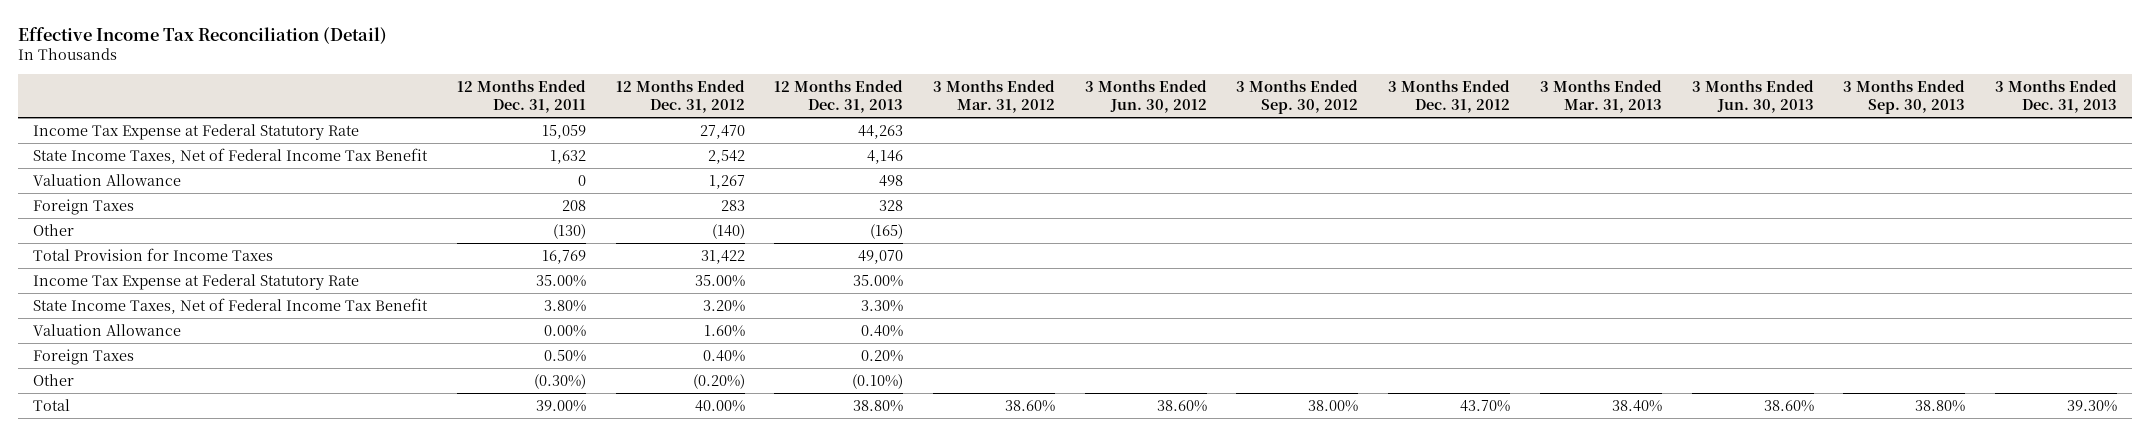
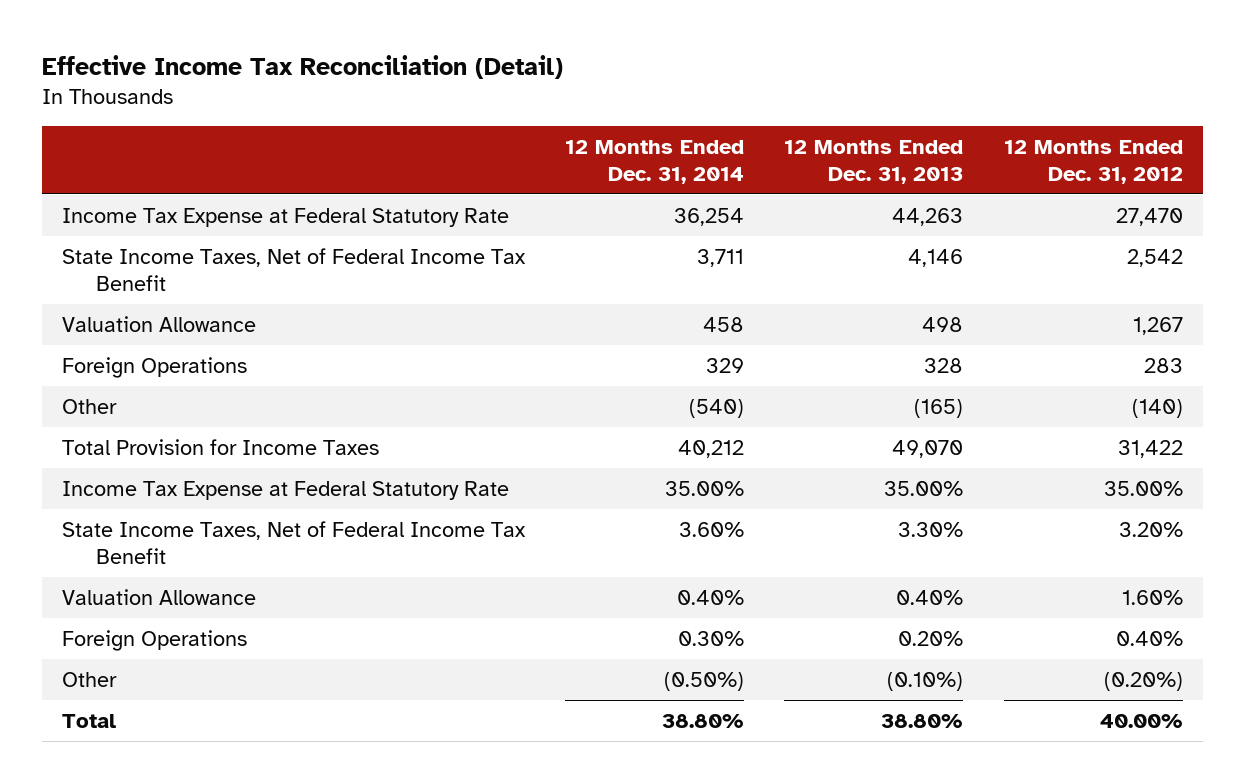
[456,79,586,113] 12 Months Ended Dec. 31, 2011 -> none
[933,79,1056,113] 3 Months Ended Mar. 31, 2012 -> none
[1084,79,1207,113] 3 Months Ended Jun. 30, 2012 -> none
[1236,79,1359,114] 3 Months Ended Sep. 30, 2012 -> none
[1388,79,1511,113] 3 Months Ended Dec. 31, 2012 -> none
[1539,79,1662,113] 3 Months Ended Mar. 31, 2013 -> none
[1691,79,1814,113] 3 Months Ended Jun. 30, 2013 -> none
[1843,79,1966,114] 3 Months Ended Sep. 30, 2013 -> none
[1994,79,2117,113] 3 Months Ended Dec. 31, 2013 -> none
none -> [565,139,745,184] 12 Months Ended Dec. 31, 2014
[33,198,135,215] Foreign Taxes -> [61,356,247,378] Foreign Operations
[33,348,135,365] Foreign Taxes -> [61,629,247,651] Foreign Operations

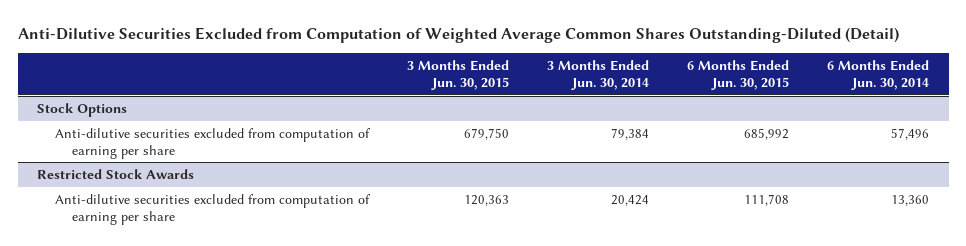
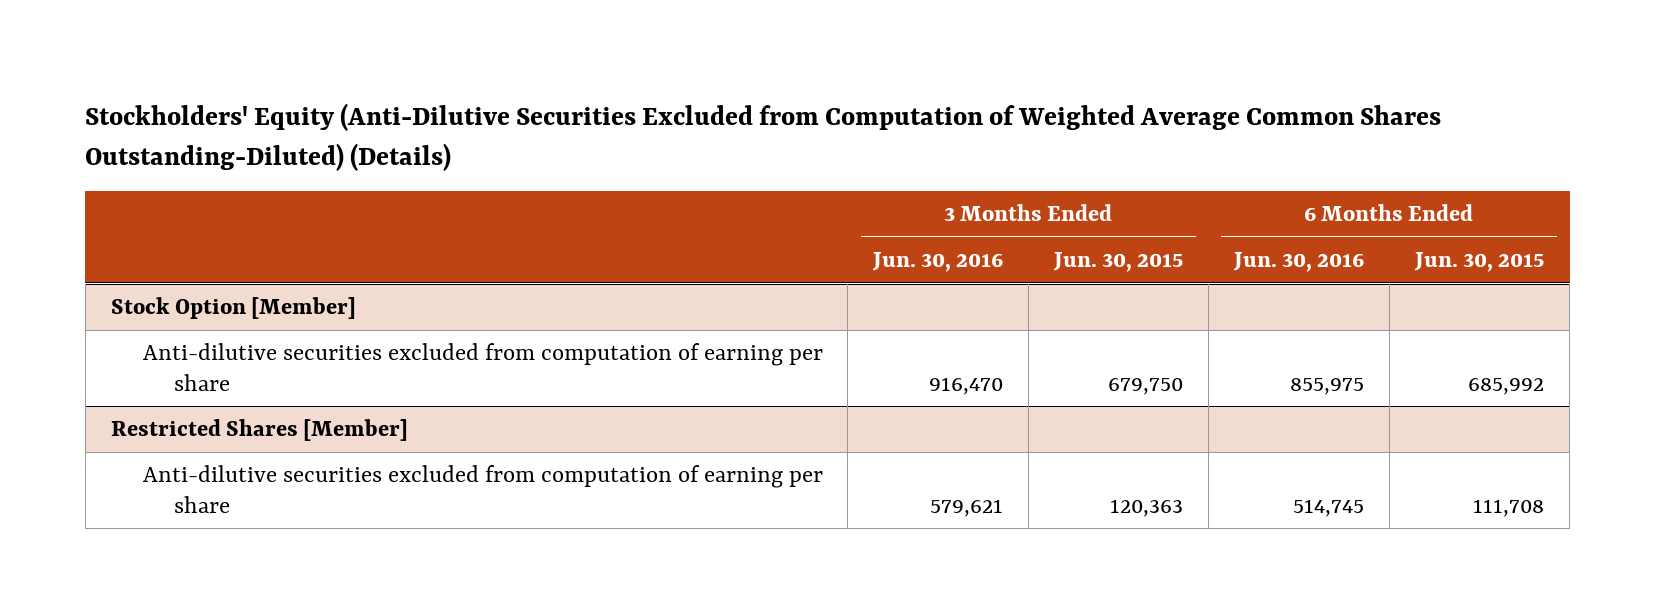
[17,27,899,44] Anti-Dilutive Securities Excluded from Computation of Weighted Average Common Shares Outstanding-Diluted (Detail) -> [85,103,1442,171] Stockholders' Equity (Anti-Dilutive Securities Excluded from Computation of Weighted Average Common Shares Outstanding-Diluted) (Details)
[546,60,649,90] 3 Months Ended Jun. 30, 2014 -> none
[827,60,930,90] 6 Months Ended Jun. 30, 2014 -> none
none -> [872,251,1004,272] Jun. 30, 2016
none -> [1233,251,1365,272] Jun. 30, 2016
[36,102,127,117] Stock Options -> [110,297,356,320] Stock Option [Member]
[36,168,194,179] Restricted Stock Awards -> [110,419,408,442] Restricted Shares [Member]

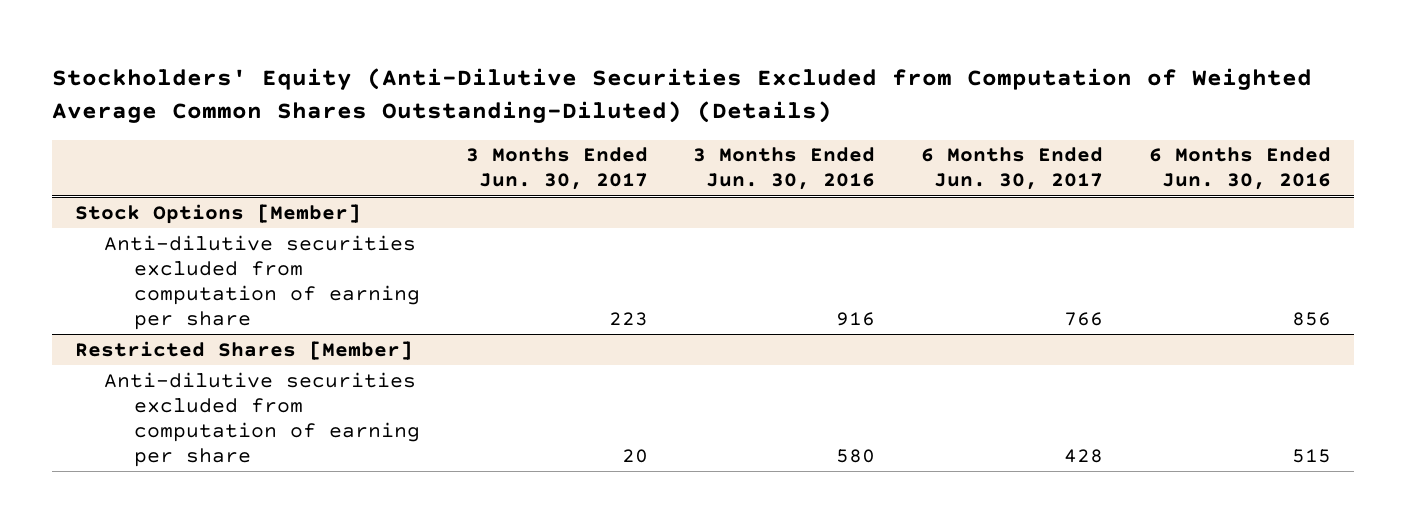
[1053,251,1184,272] Jun. 30, 2015 -> none
[1414,251,1545,272] Jun. 30, 2015 -> none
none -> [465,147,648,191] 3 Months Ended Jun. 30, 2017
none -> [921,147,1104,191] 6 Months Ended Jun. 30, 2017
[110,297,356,320] Stock Option [Member] -> [74,203,361,224] Stock Options [Member]
[929,376,1004,395] 916,470 -> [836,311,876,326] 916
[1290,377,1365,395] 855,975 -> [1292,311,1332,326] 856
[930,498,1004,517] 579,621 -> [836,448,876,463] 580
[1293,498,1365,517] 514,745 -> [1292,448,1332,463] 515

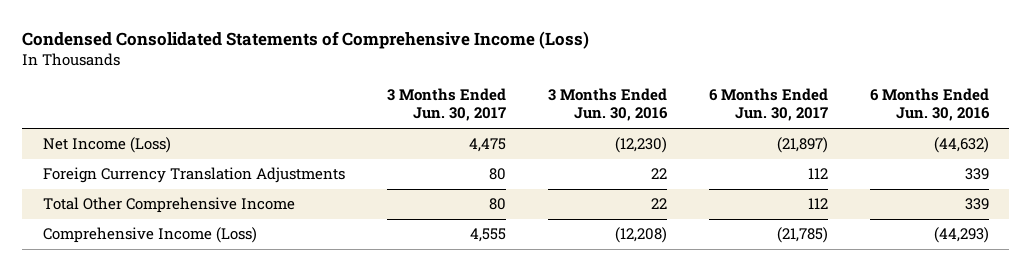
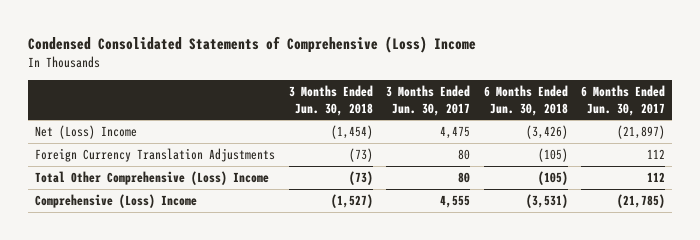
[21,30,589,49] Condensed Consolidated Statements of Comprehensive Income (Loss) -> [28,35,477,53] Condensed Consolidated Statements of Comprehensive (Loss) Income
[547,87,668,122] 3 Months Ended Jun. 30, 2016 -> none
[869,87,990,122] 6 Months Ended Jun. 30, 2016 -> none
none -> [288,84,373,116] 3 Months Ended Jun. 30, 2018
none -> [483,84,568,116] 6 Months Ended Jun. 30, 2018
[42,137,171,154] Net Income (Loss) -> [35,124,138,139] Net (Loss) Income
[42,197,295,214] Total Other Comprehensive Income -> [35,170,270,185] Total Other Comprehensive (Loss) Income
[42,227,257,244] Comprehensive Income (Loss) -> [35,193,198,208] Comprehensive (Loss) Income

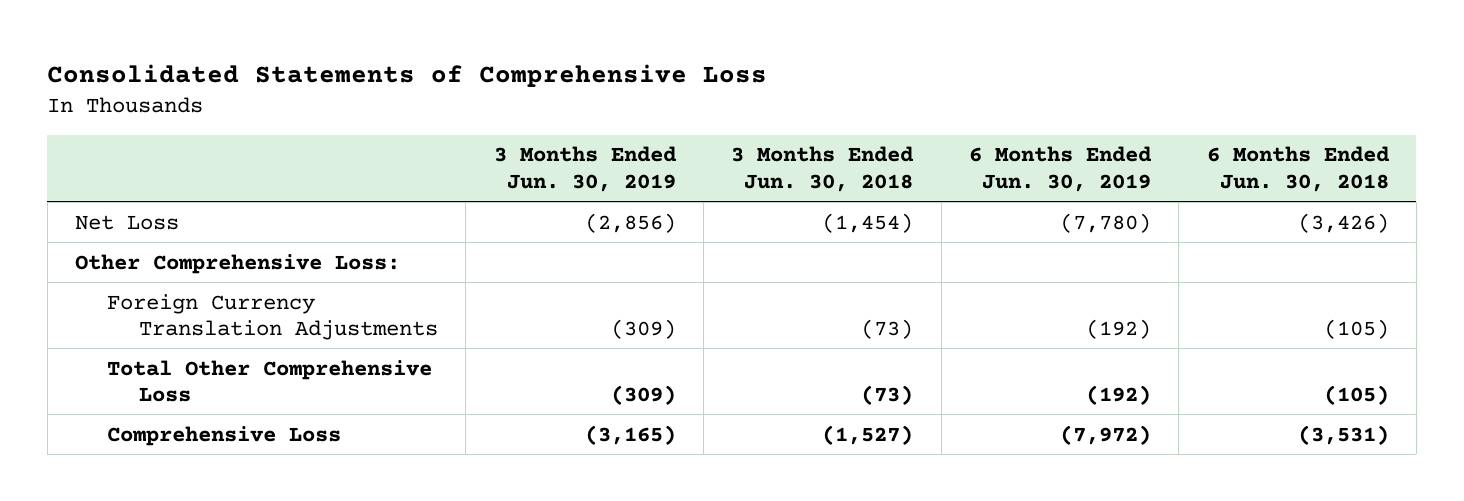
[28,35,477,53] Condensed Consolidated Statements of Comprehensive (Loss) Income -> [47,64,768,88] Consolidated Statements of Comprehensive Loss
[386,84,471,116] 3 Months Ended Jun. 30, 2017 -> none
[581,84,666,116] 6 Months Ended Jun. 30, 2017 -> none
none -> [493,146,677,192] 3 Months Ended Jun. 30, 2019
none -> [968,146,1152,192] 6 Months Ended Jun. 30, 2019
[35,124,138,139] Net (Loss) Income -> [75,214,180,230] Net Loss
none -> [75,253,401,274] Other Comprehensive Loss:
[35,170,270,185] Total Other Comprehensive (Loss) Income -> [107,359,433,402] Total Other Comprehensive Loss
[35,193,198,208] Comprehensive (Loss) Income -> [107,425,342,446] Comprehensive Loss

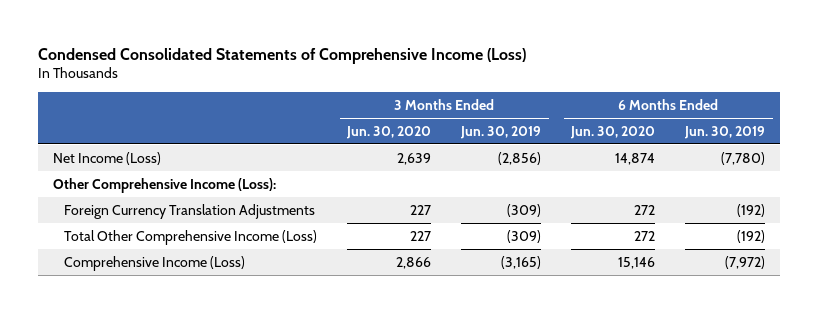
[47,64,768,88] Consolidated Statements of Comprehensive Loss -> [38,47,527,64] Condensed Consolidated Statements of Comprehensive Income (Loss)
[731,146,915,192] 3 Months Ended Jun. 30, 2018 -> none
[1206,146,1390,192] 6 Months Ended Jun. 30, 2018 -> none
none -> [346,125,432,139] Jun. 30, 2020
none -> [570,125,656,139] Jun. 30, 2020
[75,214,180,230] Net Loss -> [53,151,162,165] Net Income (Loss)
[75,253,401,274] Other Comprehensive Loss: -> [53,177,277,193] Other Comprehensive Income (Loss):
[107,359,433,402] Total Other Comprehensive Loss -> [64,229,318,245] Total Other Comprehensive Income (Loss)
[107,425,342,446] Comprehensive Loss -> [64,255,246,271] Comprehensive Income (Loss)

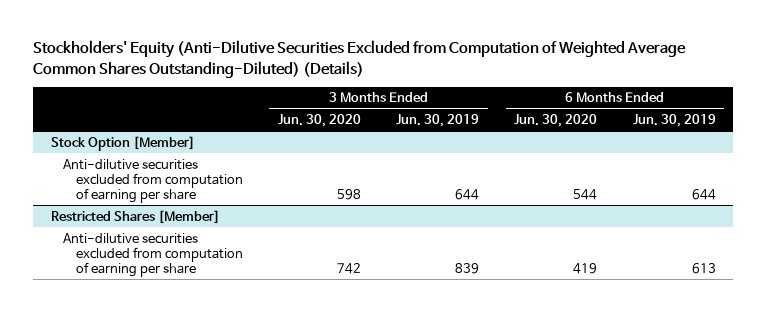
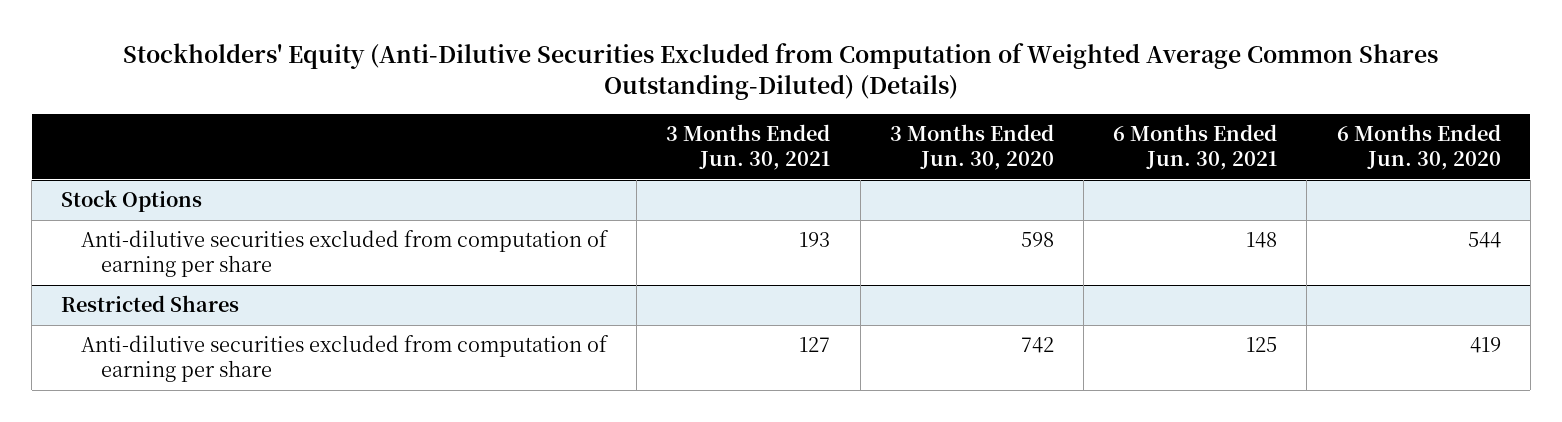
[396,114,480,128] Jun. 30, 2019 -> none
[632,114,716,128] Jun. 30, 2019 -> none
none -> [666,124,831,170] 3 Months Ended Jun. 30, 2021
none -> [1113,124,1278,170] 6 Months Ended Jun. 30, 2021
[50,135,195,151] Stock Option [Member] -> [61,190,203,213] Stock Options
[50,209,220,224] Restricted Shares [Member] -> [61,295,240,313] Restricted Shares

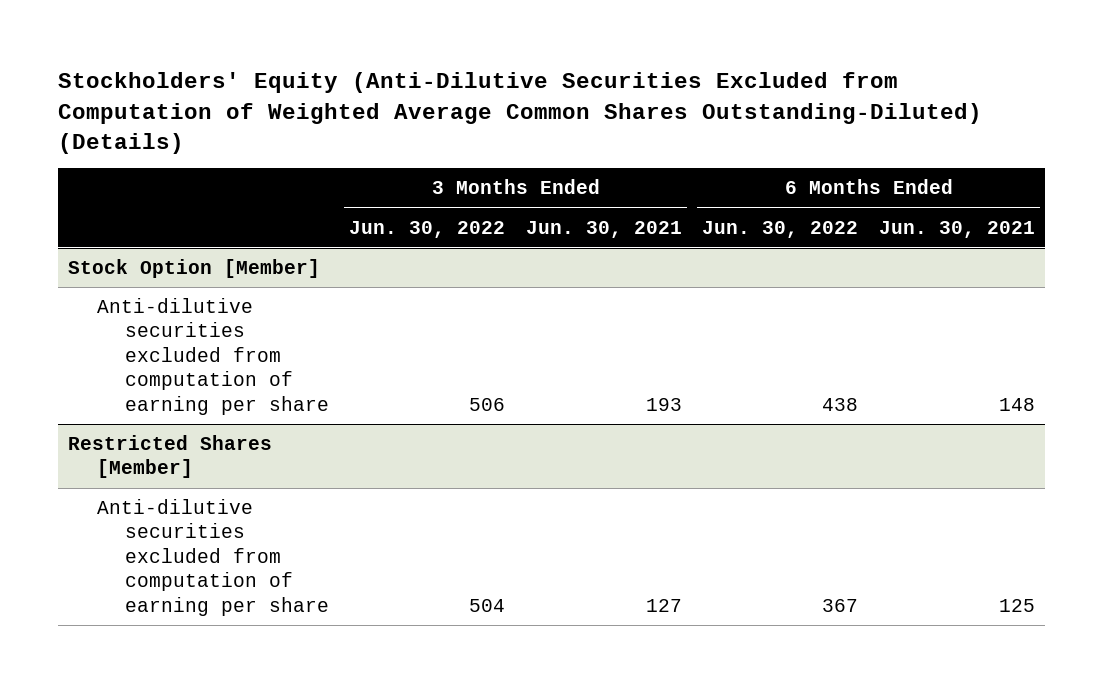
[889,124,1054,170] 3 Months Ended Jun. 30, 2020 -> none
[1336,124,1501,170] 6 Months Ended Jun. 30, 2020 -> none
none -> [349,220,506,238] Jun. 30, 2022
none -> [702,220,859,238] Jun. 30, 2022
[61,190,203,213] Stock Options -> [68,259,321,279] Stock Option [Member]
[61,295,240,313] Restricted Shares -> [68,435,273,479] Restricted Shares [Member]

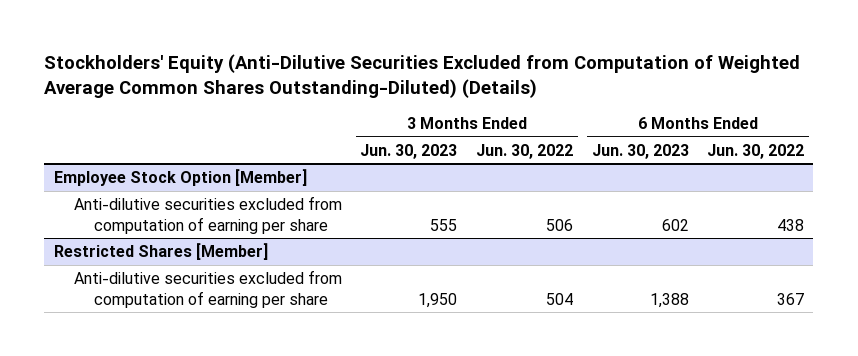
[525,220,682,238] Jun. 30, 2021 -> none
[878,220,1035,238] Jun. 30, 2021 -> none
none -> [360,143,458,159] Jun. 30, 2023
none -> [591,143,689,159] Jun. 30, 2023
[68,259,321,279] Stock Option [Member] -> [53,169,307,187] Employee Stock Option [Member]

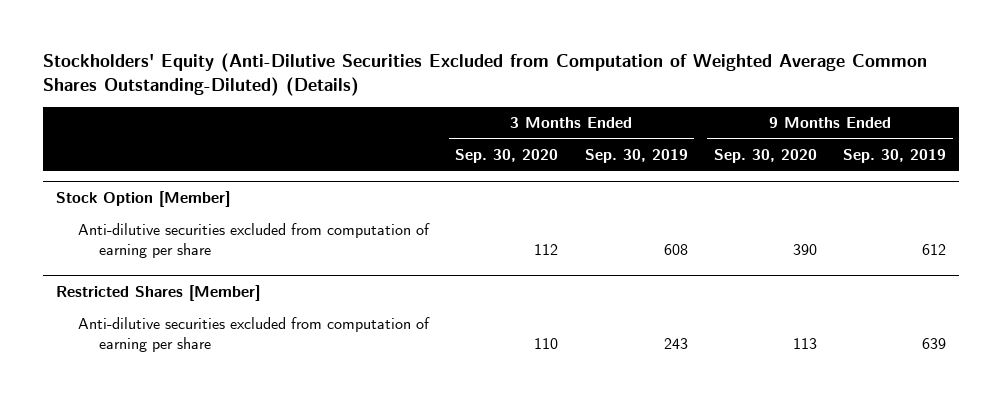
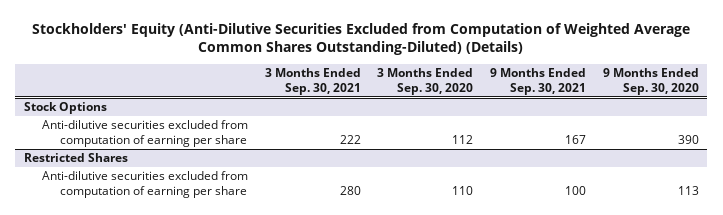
[584,149,688,164] Sep. 30, 2019 -> none
[843,149,947,164] Sep. 30, 2019 -> none
none -> [264,68,361,95] 3 Months Ended Sep. 30, 2021
none -> [490,68,587,95] 9 Months Ended Sep. 30, 2021
[56,191,231,208] Stock Option [Member] -> [23,102,107,115] Stock Options
[56,285,261,302] Restricted Shares [Member] -> [23,153,128,163] Restricted Shares

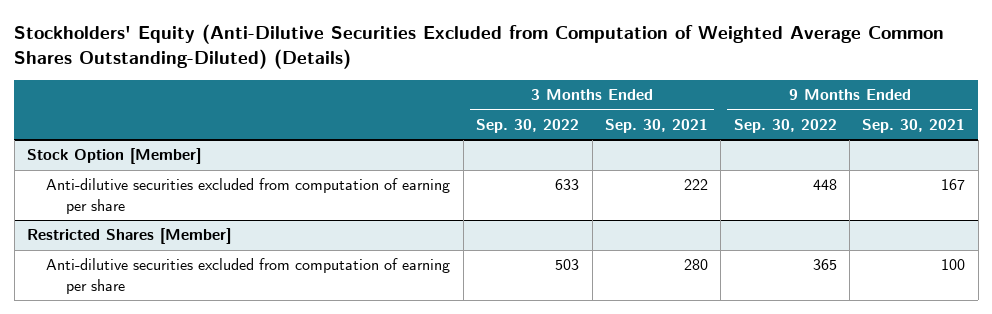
[377,68,474,95] 3 Months Ended Sep. 30, 2020 -> none
[602,68,699,95] 9 Months Ended Sep. 30, 2020 -> none
none -> [476,119,580,134] Sep. 30, 2022
none -> [733,119,837,134] Sep. 30, 2022
[23,102,107,115] Stock Options -> [26,148,201,165] Stock Option [Member]
[23,153,128,163] Restricted Shares -> [26,228,231,245] Restricted Shares [Member]

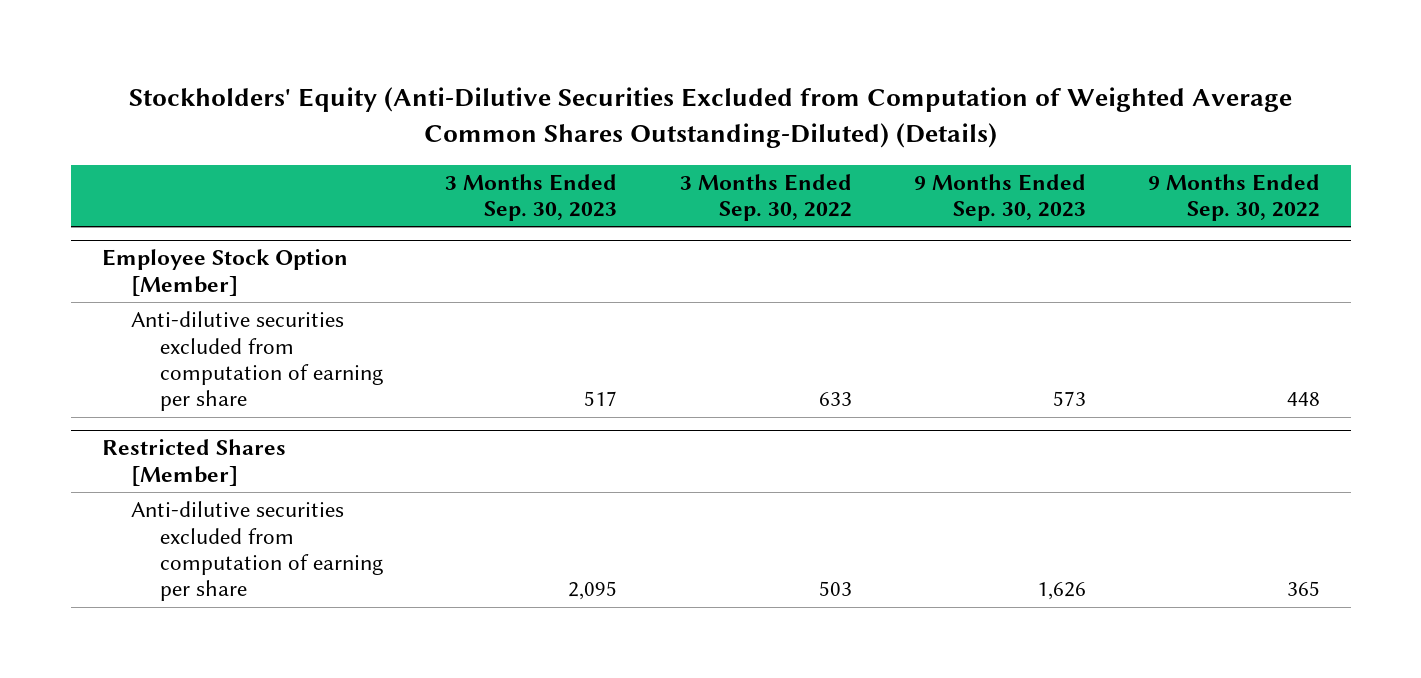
[604,119,708,134] Sep. 30, 2021 -> none
[862,119,966,134] Sep. 30, 2021 -> none
none -> [445,173,618,222] 3 Months Ended Sep. 30, 2023
none -> [913,173,1086,222] 9 Months Ended Sep. 30, 2023
[26,148,201,165] Stock Option [Member] -> [101,249,348,296] Employee Stock Option [Member]

